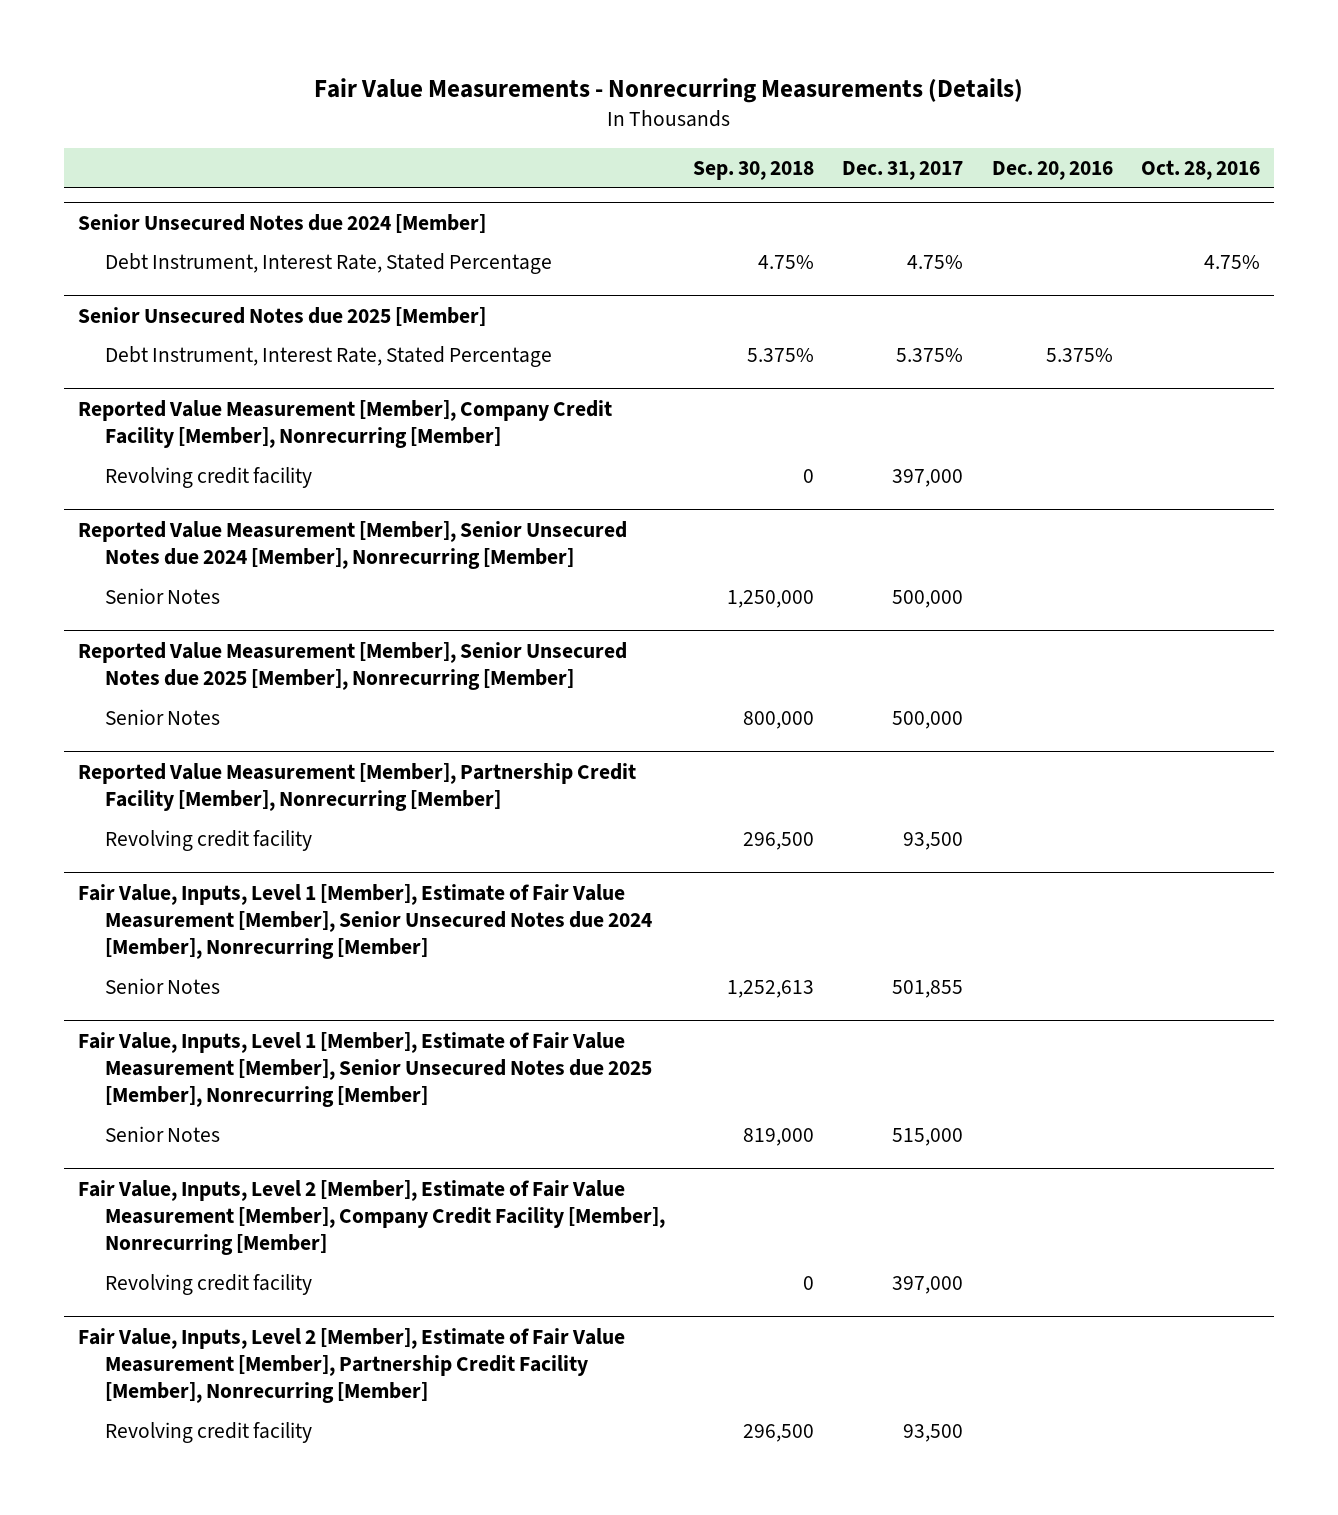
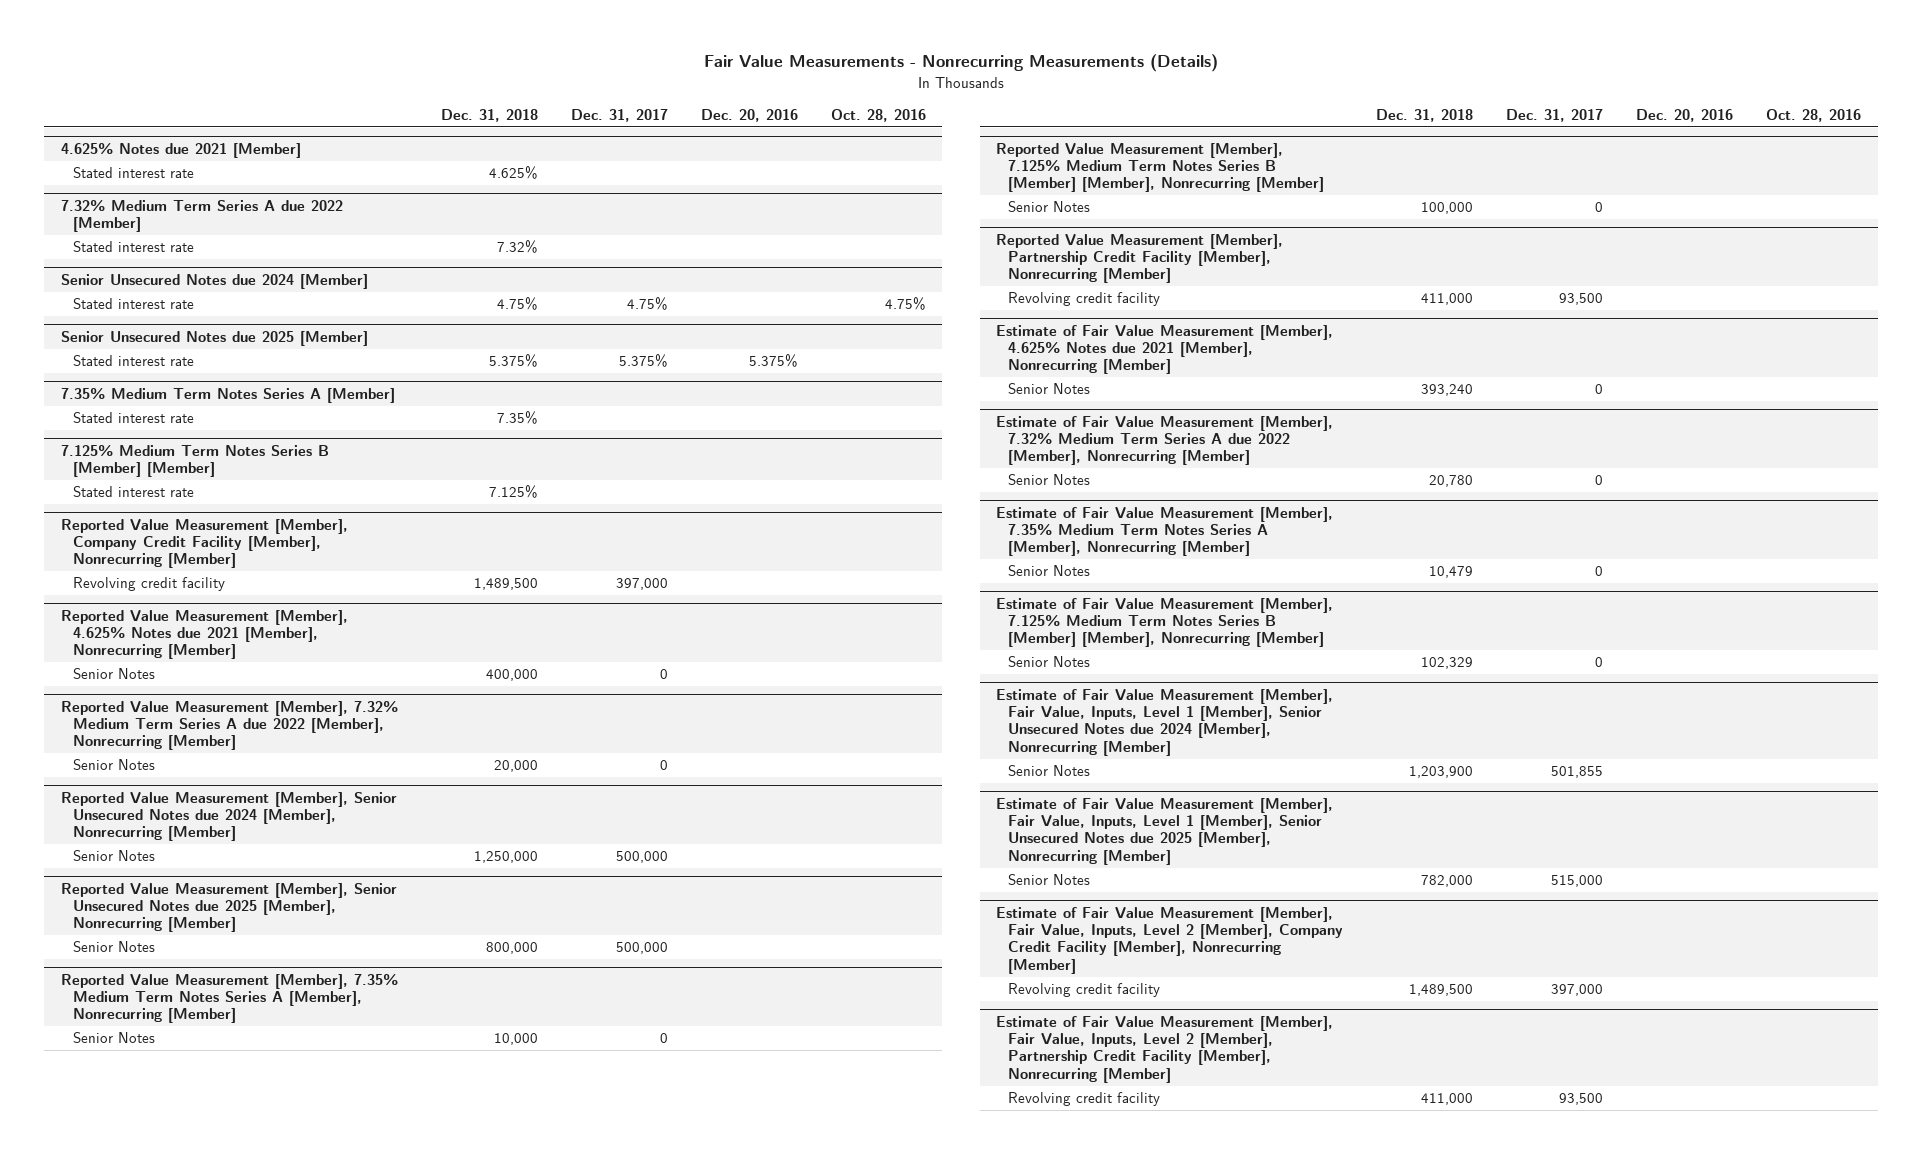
[693,161,815,181] Sep. 30, 2018 -> none
none -> [440,108,538,122] Dec. 31, 2018
none -> [60,142,301,158] 4.625% Notes due 2021 [Member]
none -> [72,167,194,179] Stated interest rate
none -> [60,199,343,233] 7.32% Medium Term Series A due 2022 [Member]
none -> [72,241,194,253] Stated interest rate
[105,253,553,275] Debt Instrument, Interest Rate, Stated Percentage -> [72,298,194,310] Stated interest rate
[105,346,553,368] Debt Instrument, Interest Rate, Stated Percentage -> [72,355,194,367] Stated interest rate
none -> [60,387,395,403] 7.35% Medium Term Notes Series A [Member]
none -> [72,412,194,424] Stated interest rate
none -> [60,444,329,478] 7.125% Medium Term Notes Series B [Member] [Member]
none -> [72,486,194,498] Stated interest rate
none -> [60,609,348,660] Reported Value Measurement [Member], 4.625% Notes due 2021 [Member], Nonrecurring [Member]
none -> [72,668,155,680] Senior Notes
none -> [60,700,398,751] Reported Value Measurement [Member], 7.32% Medium Term Series A due 2022 [Member], Nonrecurring [Member]
none -> [72,759,155,771] Senior Notes
none -> [60,973,398,1024] Reported Value Measurement [Member], 7.35% Medium Term Notes Series A [Member], Nonrecurring [Member]
none -> [72,1032,155,1044] Senior Notes
none -> [996,142,1325,193] Reported Value Measurement [Member], 7.125% Medium Term Notes Series B [Member] [Member], Nonrecurring [Member]
none -> [1008,201,1091,213] Senior Notes
none -> [996,324,1334,375] Estimate of Fair Value Measurement [Member], 4.625% Notes due 2021 [Member], Nonrecurring [Member]
none -> [1008,383,1091,395] Senior Notes
none -> [996,415,1334,466] Estimate of Fair Value Measurement [Member], 7.32% Medium Term Series A due 2022 [Member], Nonrecurring [Member]
none -> [1008,474,1091,486] Senior Notes
none -> [996,506,1334,557] Estimate of Fair Value Measurement [Member], 7.35% Medium Term Notes Series A [Member], Nonrecurring [Member]
none -> [1008,565,1091,577] Senior Notes
none -> [996,597,1334,648] Estimate of Fair Value Measurement [Member], 7.125% Medium Term Notes Series B [Member] [Member], Nonrecurring [Member]
none -> [1008,656,1091,668] Senior Notes
[77,883,653,959] Fair Value, Inputs, Level 1 [Member], Estimate of Fair Value Measurement [Member], Senior Unsecured Notes due 2024 [Member], Nonrecurring [Member] -> [996,688,1334,756] Estimate of Fair Value Measurement [Member], Fair Value, Inputs, Level 1 [Member], Senior Unsecured Notes due 2024 [Member], Nonrecurring [Member]
[77,1031,653,1107] Fair Value, Inputs, Level 1 [Member], Estimate of Fair Value Measurement [Member], Senior Unsecured Notes due 2025 [Member], Nonrecurring [Member] -> [996,797,1334,865] Estimate of Fair Value Measurement [Member], Fair Value, Inputs, Level 1 [Member], Senior Unsecured Notes due 2025 [Member], Nonrecurring [Member]
[77,1179,666,1255] Fair Value, Inputs, Level 2 [Member], Estimate of Fair Value Measurement [Member], Company Credit Facility [Member], Nonrecurring [Member] -> [996,906,1344,974] Estimate of Fair Value Measurement [Member], Fair Value, Inputs, Level 2 [Member], Company Credit Facility [Member], Nonrecurring [Member]
[77,1327,625,1403] Fair Value, Inputs, Level 2 [Member], Estimate of Fair Value Measurement [Member], Partnership Credit Facility [Member], Nonrecurring [Member] -> [996,1015,1334,1083] Estimate of Fair Value Measurement [Member], Fair Value, Inputs, Level 2 [Member], Partnership Credit Facility [Member], Nonrecurring [Member]

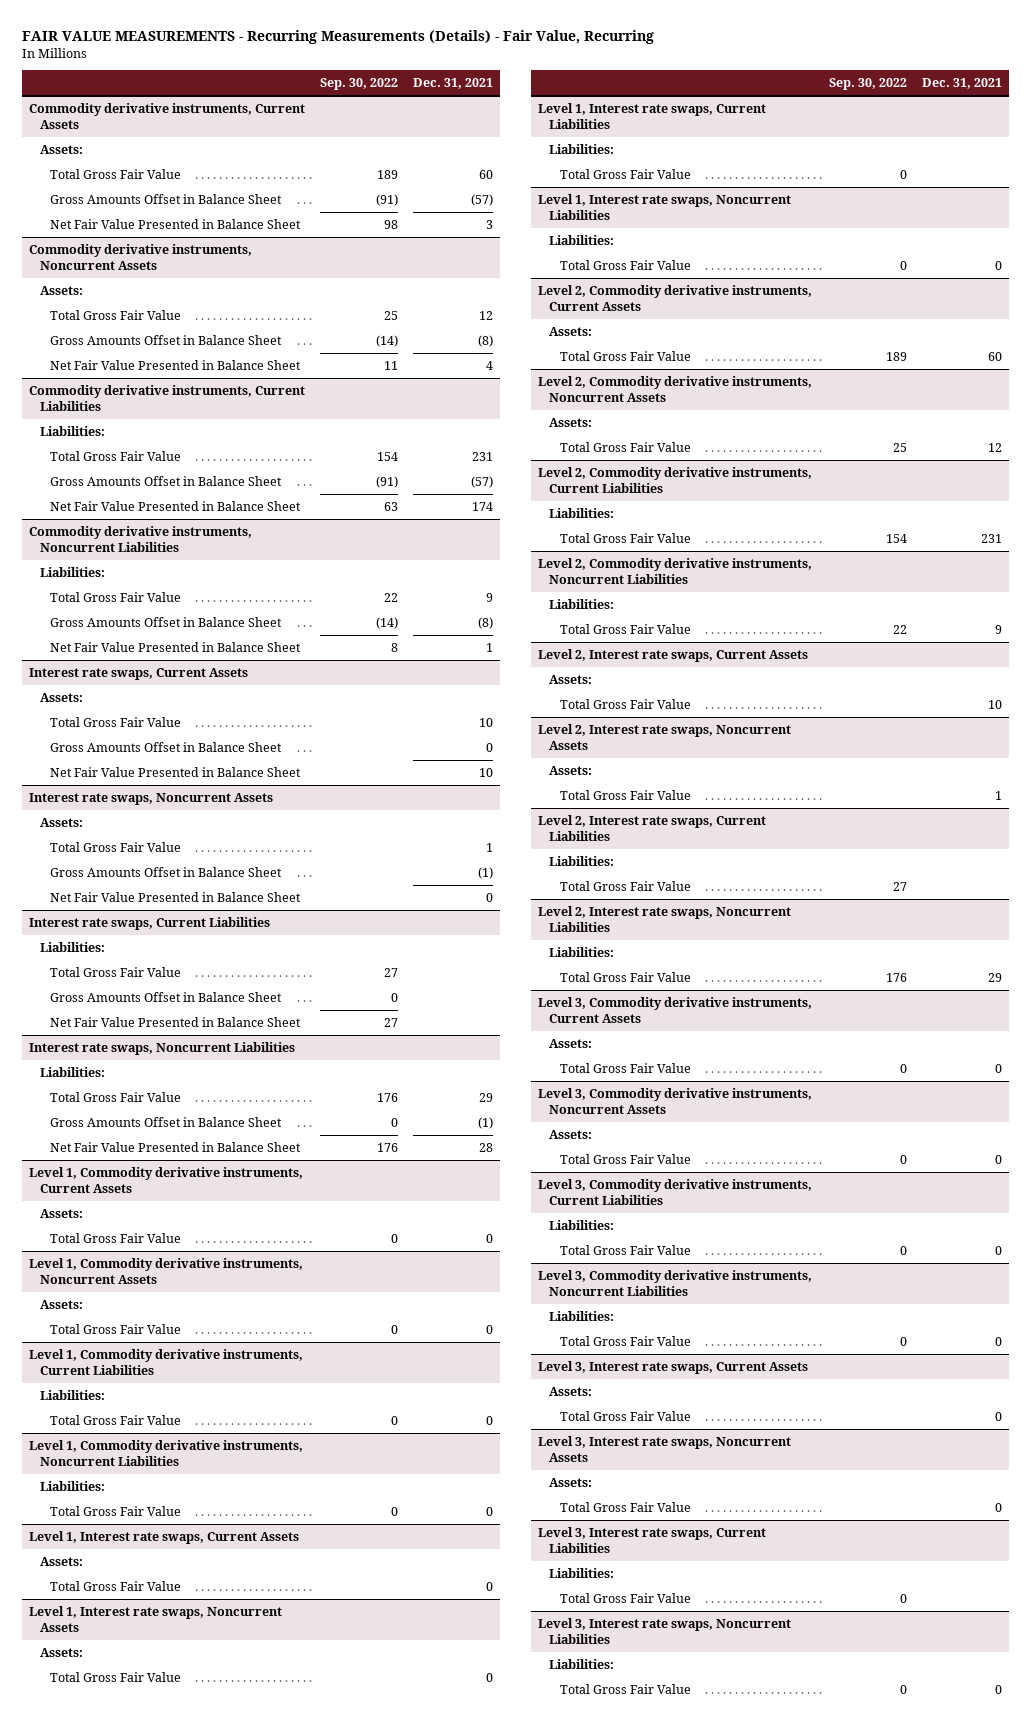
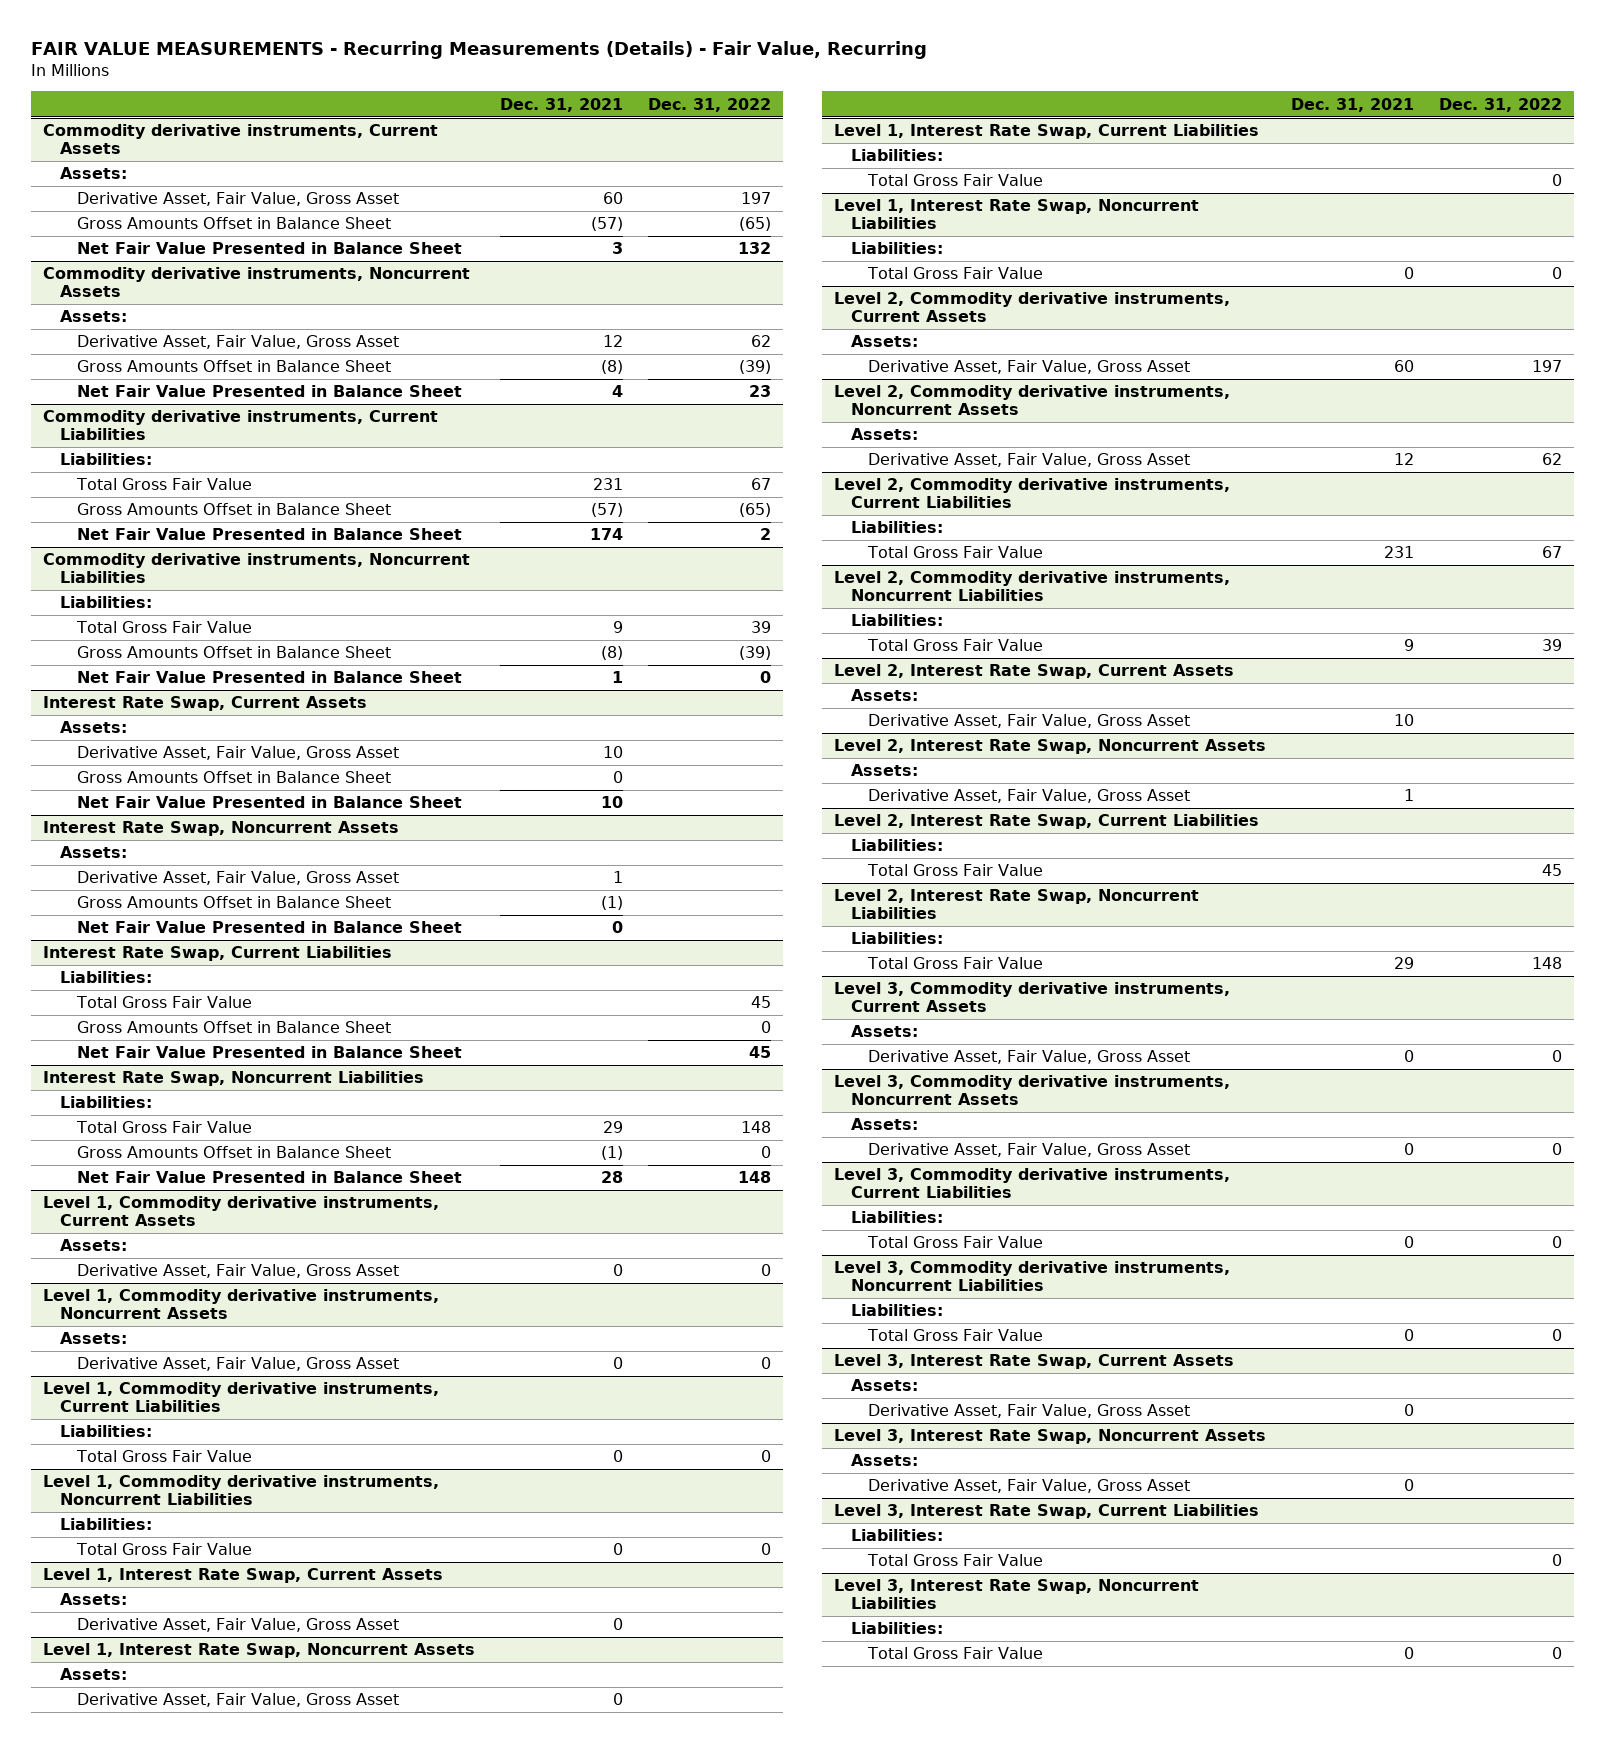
[319,78,398,91] Sep. 30, 2022 -> none
none -> [647,97,771,112] Dec. 31, 2022
[50,169,182,180] Total Gross Fair Value -> [77,192,400,207] Derivative Asset, Fair Value, Gross Asset
[50,310,182,321] Total Gross Fair Value -> [77,335,400,350] Derivative Asset, Fair Value, Gross Asset
[29,668,249,681] Interest rate swaps, Current Assets -> [43,696,368,712] Interest Rate Swap, Current Assets
[50,717,182,728] Total Gross Fair Value -> [77,746,400,761] Derivative Asset, Fair Value, Gross Asset
[29,793,274,806] Interest rate swaps, Noncurrent Assets -> [43,821,400,837] Interest Rate Swap, Noncurrent Assets
[50,842,182,853] Total Gross Fair Value -> [77,871,400,886] Derivative Asset, Fair Value, Gross Asset
[29,917,271,931] Interest rate swaps, Current Liabilities -> [43,946,393,962] Interest Rate Swap, Current Liabilities
[29,1042,296,1056] Interest rate swaps, Noncurrent Liabilities -> [43,1071,425,1087] Interest Rate Swap, Noncurrent Liabilities
[50,1233,182,1244] Total Gross Fair Value -> [77,1264,400,1279] Derivative Asset, Fair Value, Gross Asset
[50,1324,182,1335] Total Gross Fair Value -> [77,1357,400,1372] Derivative Asset, Fair Value, Gross Asset
[29,1531,300,1545] Level 1, Interest rate swaps, Current Assets -> [43,1568,444,1584] Level 1, Interest Rate Swap, Current Assets
[50,1581,182,1592] Total Gross Fair Value -> [77,1618,400,1633] Derivative Asset, Fair Value, Gross Asset
[29,1606,283,1632] Level 1, Interest rate swaps, Noncurrent Assets -> [43,1643,476,1659] Level 1, Interest Rate Swap, Noncurrent Assets
[50,1672,182,1683] Total Gross Fair Value -> [77,1693,400,1708] Derivative Asset, Fair Value, Gross Asset
[538,103,767,129] Level 1, Interest rate swaps, Current Liabilities -> [834,124,1260,140] Level 1, Interest Rate Swap, Current Liabilities
[538,194,792,220] Level 1, Interest rate swaps, Noncurrent Liabilities -> [834,199,1200,230] Level 1, Interest Rate Swap, Noncurrent Liabilities
[559,351,691,362] Total Gross Fair Value -> [868,360,1191,375] Derivative Asset, Fair Value, Gross Asset
[559,442,691,453] Total Gross Fair Value -> [868,453,1191,468] Derivative Asset, Fair Value, Gross Asset
[538,649,809,663] Level 2, Interest rate swaps, Current Assets -> [834,664,1235,680] Level 2, Interest Rate Swap, Current Assets
[559,699,691,710] Total Gross Fair Value -> [868,714,1191,729] Derivative Asset, Fair Value, Gross Asset
[538,724,792,750] Level 2, Interest rate swaps, Noncurrent Assets -> [834,739,1267,755] Level 2, Interest Rate Swap, Noncurrent Assets
[559,790,691,801] Total Gross Fair Value -> [868,789,1191,804] Derivative Asset, Fair Value, Gross Asset
[538,815,767,841] Level 2, Interest rate swaps, Current Liabilities -> [834,814,1260,830] Level 2, Interest Rate Swap, Current Liabilities
[538,906,792,932] Level 2, Interest rate swaps, Noncurrent Liabilities -> [834,889,1200,920] Level 2, Interest Rate Swap, Noncurrent Liabilities
[559,1063,691,1074] Total Gross Fair Value -> [868,1050,1191,1065] Derivative Asset, Fair Value, Gross Asset
[559,1154,691,1165] Total Gross Fair Value -> [868,1143,1191,1158] Derivative Asset, Fair Value, Gross Asset
[538,1361,809,1375] Level 3, Interest rate swaps, Current Assets -> [834,1354,1235,1370] Level 3, Interest Rate Swap, Current Assets
[559,1411,691,1422] Total Gross Fair Value -> [868,1404,1191,1419] Derivative Asset, Fair Value, Gross Asset
[538,1436,792,1462] Level 3, Interest rate swaps, Noncurrent Assets -> [834,1429,1267,1445] Level 3, Interest Rate Swap, Noncurrent Assets
[559,1502,691,1513] Total Gross Fair Value -> [868,1479,1191,1494] Derivative Asset, Fair Value, Gross Asset
[538,1527,767,1553] Level 3, Interest rate swaps, Current Liabilities -> [834,1504,1260,1520] Level 3, Interest Rate Swap, Current Liabilities
[538,1618,792,1644] Level 3, Interest rate swaps, Noncurrent Liabilities -> [834,1579,1200,1610] Level 3, Interest Rate Swap, Noncurrent Liabilities

